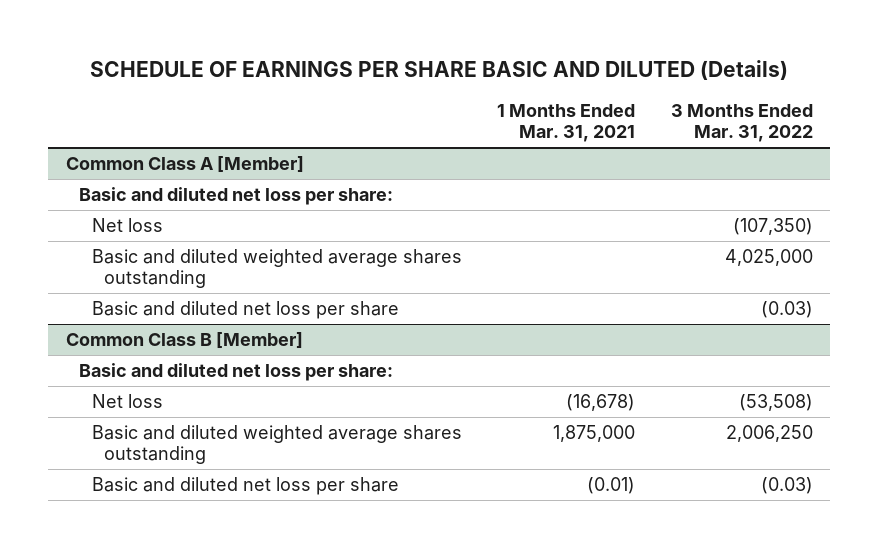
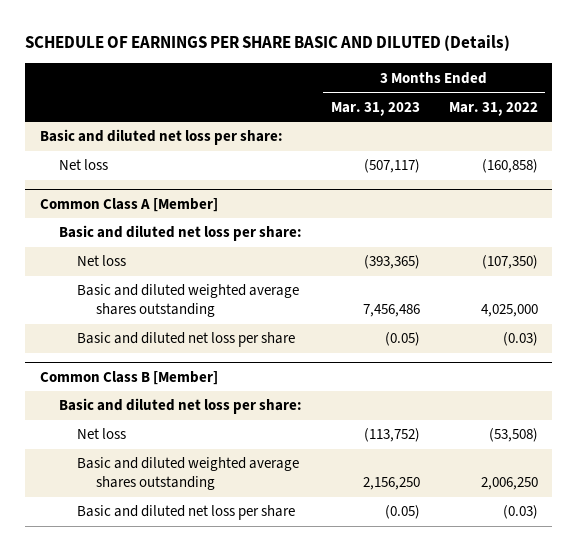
[497,104,636,143] 1 Months Ended Mar. 31, 2021 -> none
none -> [330,101,420,116] Mar. 31, 2023
none -> [39,129,283,146] Basic and diluted net loss per share:
none -> [58,159,108,171] Net loss

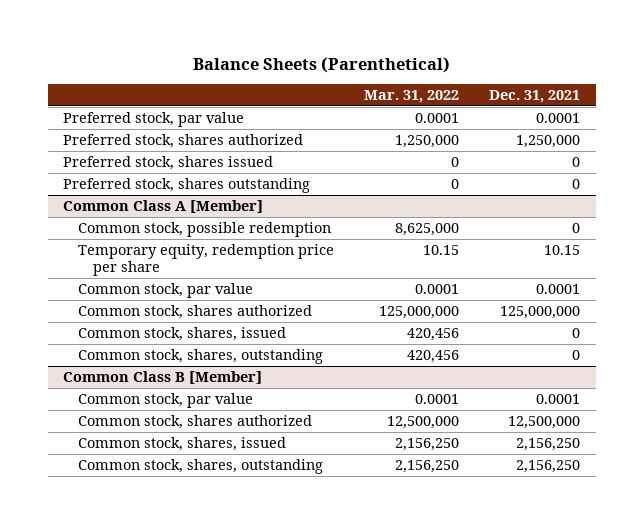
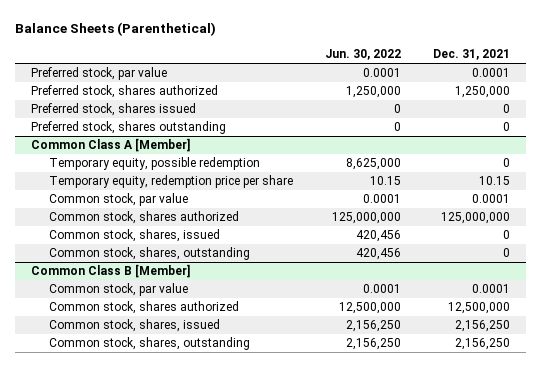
[364,90,460,104] Mar. 31, 2022 -> none
none -> [324,49,401,61] Jun. 30, 2022
[77,222,331,238] Common stock, possible redemption -> [48,157,260,171] Temporary equity, possible redemption

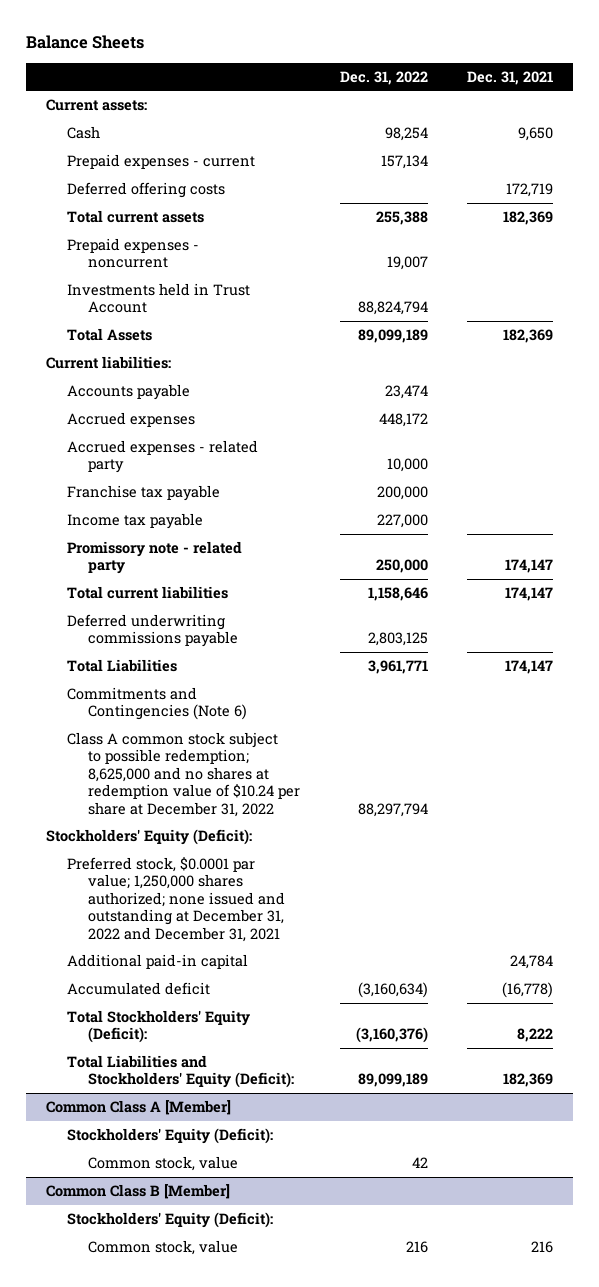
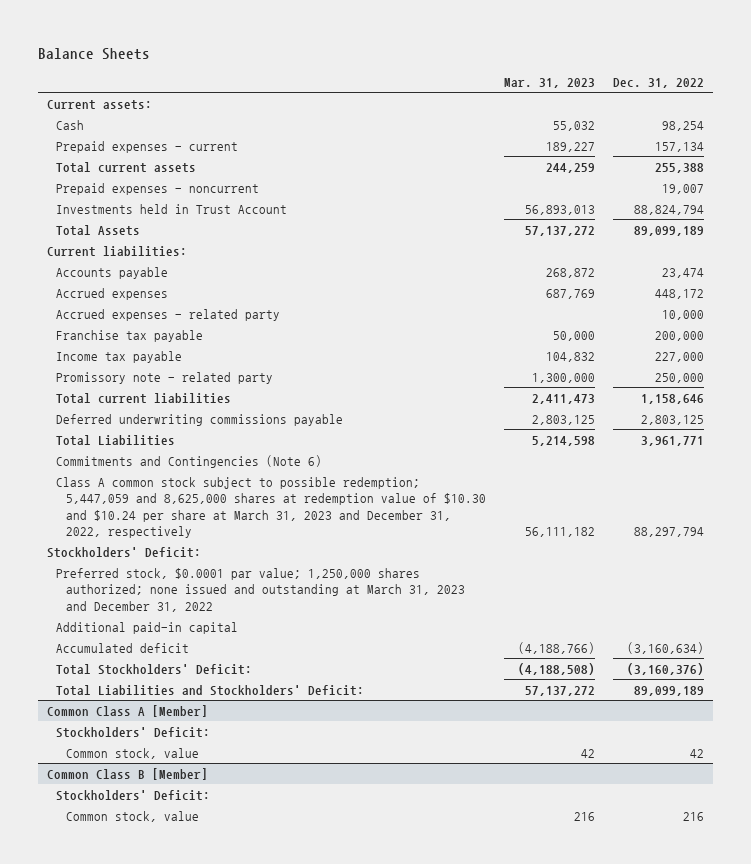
[467,70,554,85] Dec. 31, 2021 -> none
none -> [503,77,595,88] Mar. 31, 2023
[67,181,226,198] Deferred offering costs -> none
[67,731,301,817] Class A common stock subject to possible redemption; 8,625,000 and no shares at redemption value of $10.24 per share at December 31, 2022 -> [56,476,486,539] Class A common stock subject to possible redemption; 5,447,059 and 8,625,000 shares at redemption value of $10.30 and $10.24 per share at March 31, 2023 and December 31, 2022, respectively
[45,828,252,845] Stockholders' Equity (Deficit): -> [46,546,201,558] Stockholders' Deficit:
[67,856,286,942] Preferred stock, $0.0001 par value; 1,250,000 shares authorized; none issued and outstanding at December 31, 2022 and December 31, 2021 -> [56,567,465,612] Preferred stock, $0.0001 par value; 1,250,000 shares authorized; none issued and outstanding at March 31, 2023 and December 31, 2022
[67,1009,251,1044] Total Stockholders' Equity (Deficit): -> [56,663,253,675] Total Stockholders' Deficit:
[67,1054,295,1089] Total Liabilities and Stockholders' Equity (Deficit): -> [56,684,365,696] Total Liabilities and Stockholders' Deficit:
[67,1127,274,1144] Stockholders' Equity (Deficit): -> [56,726,211,738] Stockholders' Deficit:
[67,1211,274,1228] Stockholders' Equity (Deficit): -> [56,789,211,801] Stockholders' Deficit:

